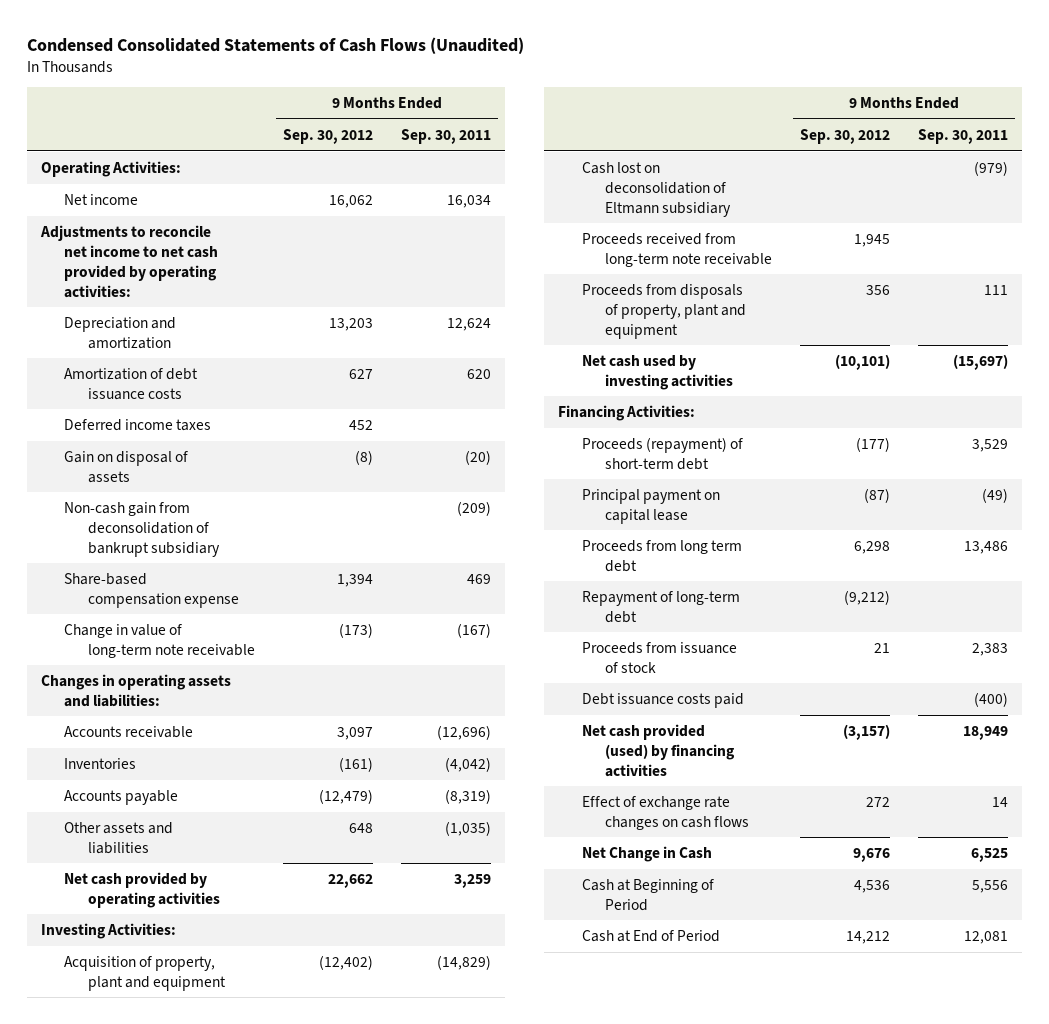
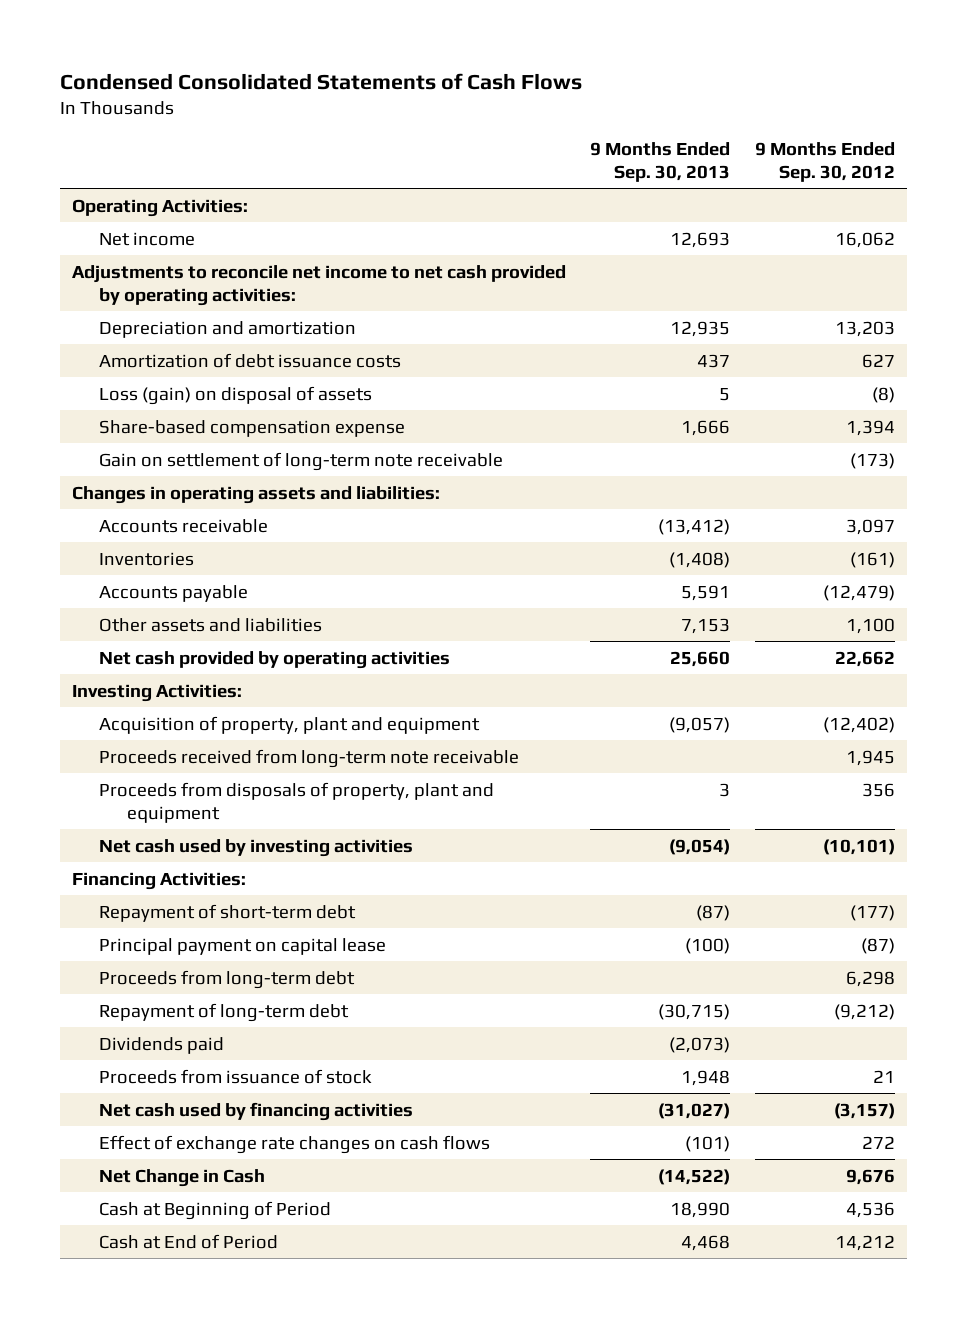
[26,36,524,54] Condensed Consolidated Statements of Cash Flows (Unaudited) -> [59,72,582,90] Condensed Consolidated Statements of Cash Flows
[400,128,491,144] Sep. 30, 2011 -> none
none -> [590,141,731,182] 9 Months Ended Sep. 30, 2013
[64,418,212,431] Deferred income taxes -> none
[64,501,221,557] Non-cash gain from deconsolidation of bankrupt subsidiary -> none
[64,450,189,483] Gain on disposal of assets -> [99,385,373,405] Loss (gain) on disposal of assets
[64,623,256,658] Change in value of long-term note receivable -> [99,451,504,471] Gain on settlement of long-term note receivable
[348,822,373,833] 648 -> [845,617,895,634] 1,100
[581,161,732,217] Cash lost on deconsolidation of Eltmann subsidiary -> none
[581,436,743,470] Proceeds (repayment) of short-term debt -> [99,903,357,922] Repayment of short-term debt
[581,539,742,572] Proceeds from long term debt -> [99,969,356,989] Proceeds from long-term debt
none -> [99,1036,225,1054] Dividends paid
[581,692,744,708] Debt issuance costs paid -> none
[581,723,736,777] Net cash provided (used) by financing activities -> [99,1101,414,1121] Net cash used by financing activities

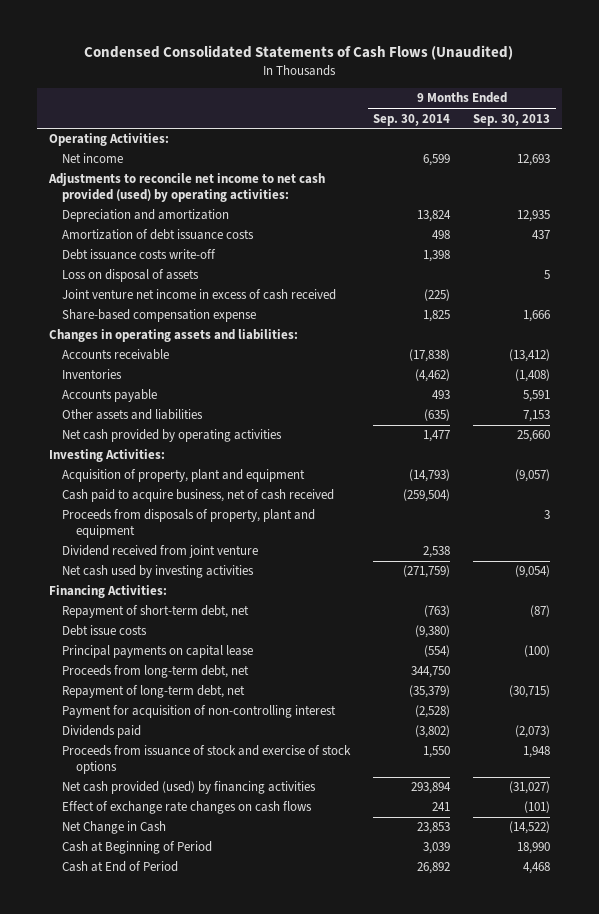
[59,72,582,90] Condensed Consolidated Statements of Cash Flows -> [84,45,514,61] Condensed Consolidated Statements of Cash Flows (Unaudited)
[754,141,895,182] 9 Months Ended Sep. 30, 2012 -> none
none -> [373,113,451,126] Sep. 30, 2014
[72,264,567,306] Adjustments to reconcile net income to net cash provided by operating activities: -> [47,173,325,202] Adjustments to reconcile net income to net cash provided (used) by operating activities:
none -> [62,249,217,261] Debt issuance costs write-off
[99,385,373,405] Loss (gain) on disposal of assets -> [62,269,200,283] Loss on disposal of assets
none -> [62,289,337,301] Joint venture net income in excess of cash received
[99,451,504,471] Gain on settlement of long-term note receivable -> none
[99,748,520,768] Proceeds received from long-term note receivable -> none
none -> [62,489,335,503] Cash paid to acquire business, net of cash received
none -> [62,545,259,559] Dividend received from joint venture
[99,903,357,922] Repayment of short-term debt -> [62,605,250,619] Repayment of short-term debt, net
none -> [62,625,148,637] Debt issue costs
[99,937,387,955] Principal payment on capital lease -> [62,645,254,659] Principal payments on capital lease
[99,969,356,989] Proceeds from long-term debt -> [62,665,250,679] Proceeds from long-term debt, net
[99,1002,350,1022] Repayment of long-term debt -> [62,685,246,699] Repayment of long-term debt, net
none -> [62,705,337,719] Payment for acquisition of non-controlling interest
[99,1068,373,1084] Proceeds from issuance of stock -> [62,745,352,774] Proceeds from issuance of stock and exercise of stock options
[99,1101,414,1121] Net cash used by financing activities -> [62,781,317,795] Net cash provided (used) by financing activities

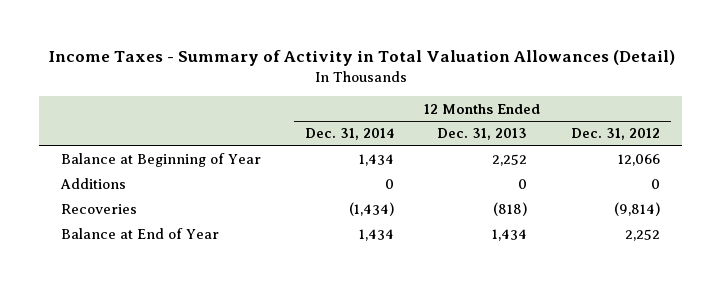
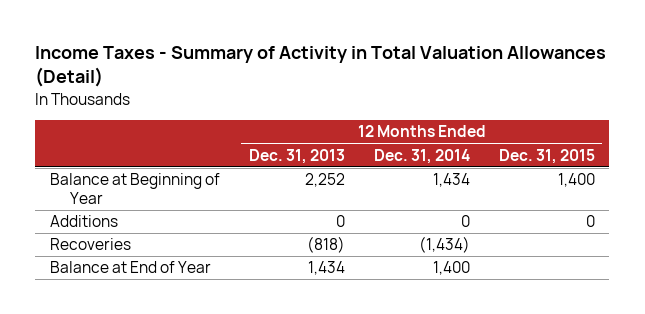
[570,128,660,141] Dec. 31, 2012 -> none
none -> [498,148,595,164] Dec. 31, 2015
[358,229,394,242] 1,434 -> [432,261,470,276] 1,400

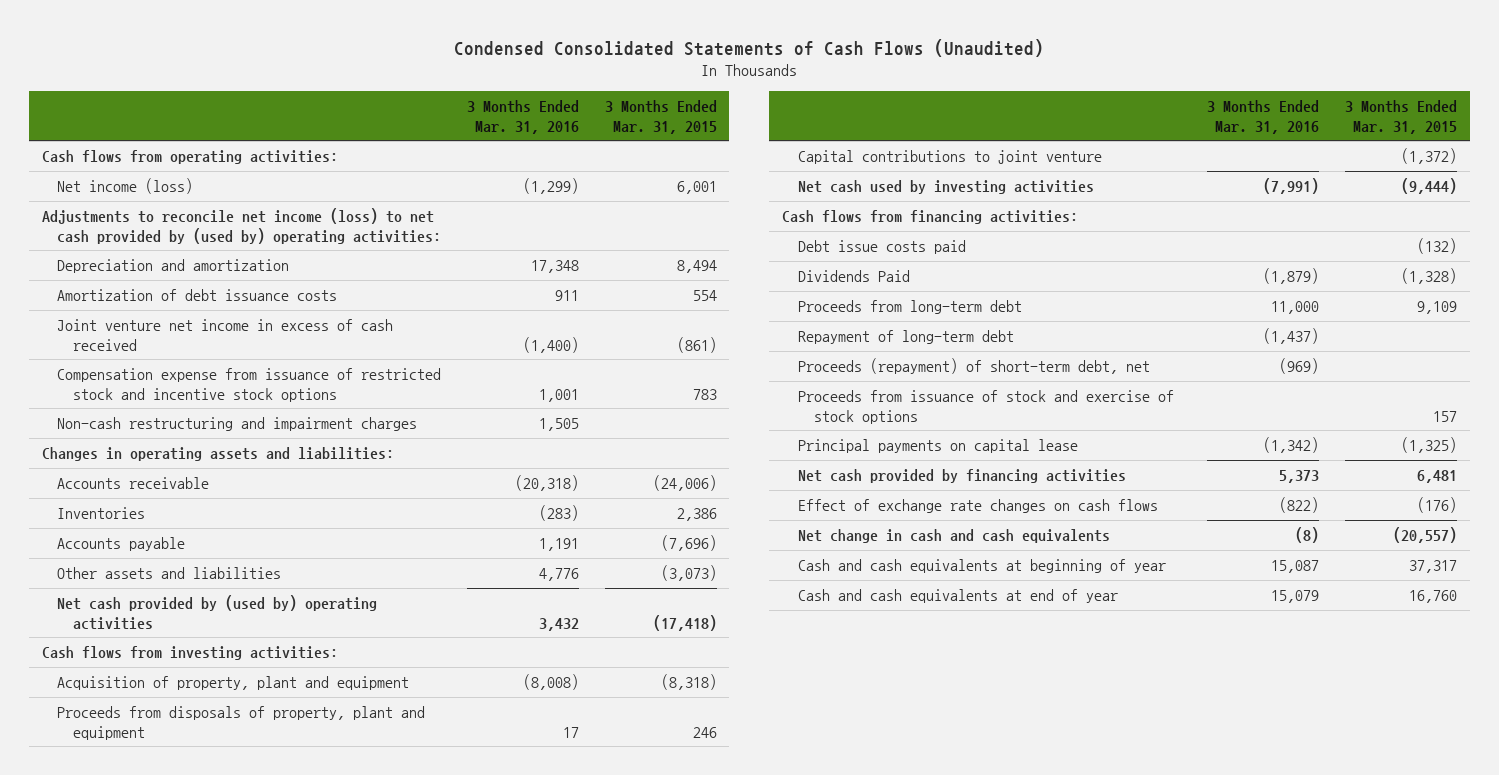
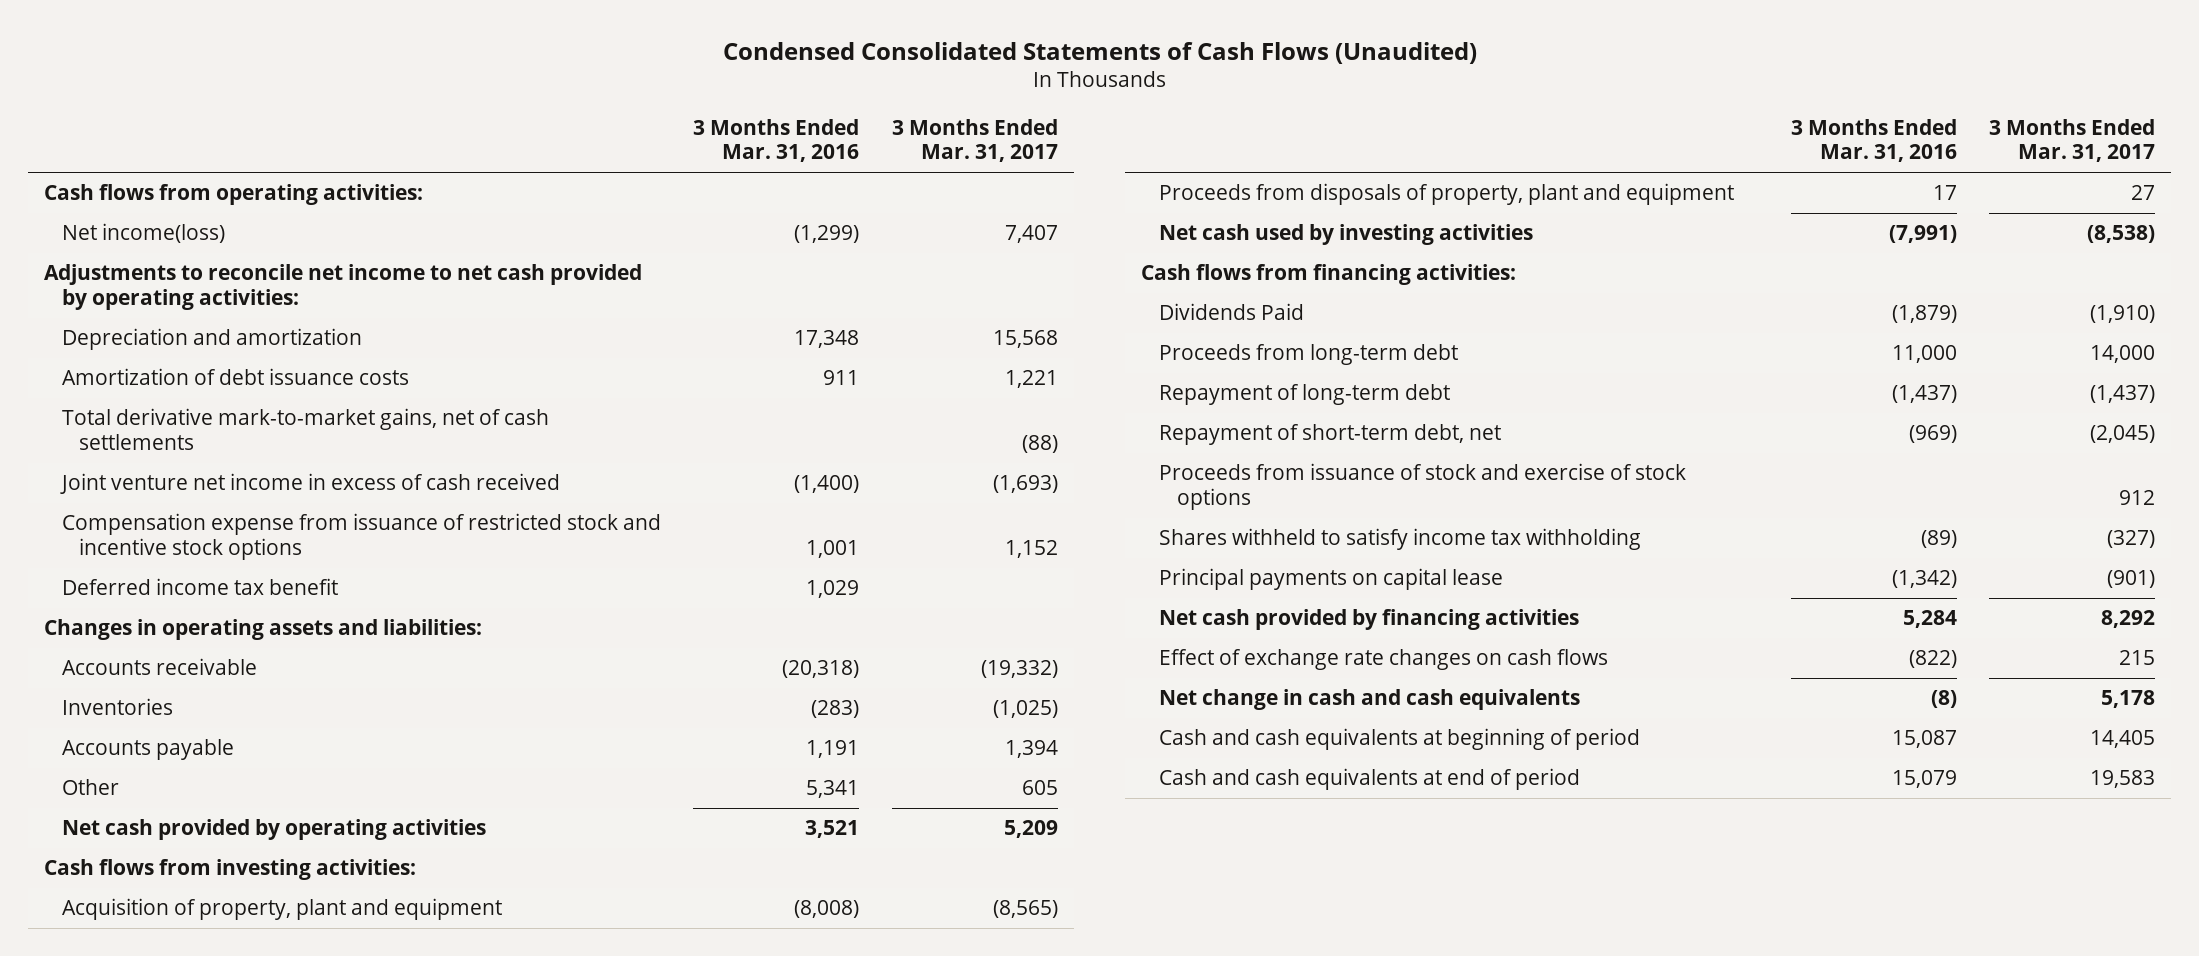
[604,99,717,134] 3 Months Ended Mar. 31, 2015 -> none
none -> [891,118,1058,163] 3 Months Ended Mar. 31, 2017
[57,177,194,194] Net income (loss) -> [61,223,225,244] Net income(loss)
[41,207,442,244] Adjustments to reconcile net income (loss) to net cash provided by (used by) operating activities: -> [44,264,643,310] Adjustments to reconcile net income to net cash provided by operating activities:
none -> [61,408,549,450] Total derivative mark-to-market gains, net of cash settlements
[57,416,418,431] Non-cash restructuring and impairment charges -> none
none -> [61,578,338,596] Deferred income tax benefit
[57,566,282,579] Other assets and liabilities -> none
none -> [61,779,119,796] Other
[57,594,378,630] Net cash provided by (used by) operating activities -> [61,819,486,841] Net cash provided by operating activities
[539,617,580,631] 3,432 -> [805,820,860,839] 3,521
[797,149,1102,164] Capital contributions to joint venture -> none
[797,239,966,254] Debt issue costs paid -> none
[797,357,1150,374] Proceeds (repayment) of short-term debt, net -> [1159,424,1502,446] Repayment of short-term debt, net
none -> [1159,528,1642,551] Shares withheld to satisfy income tax withholding
[1279,469,1320,483] 5,373 -> [1902,610,1957,629] 5,284
[797,558,1166,573] Cash and cash equivalents at beginning of year -> [1159,728,1641,751] Cash and cash equivalents at beginning of period
[797,588,1118,603] Cash and cash equivalents at end of year -> [1159,768,1581,791] Cash and cash equivalents at end of period

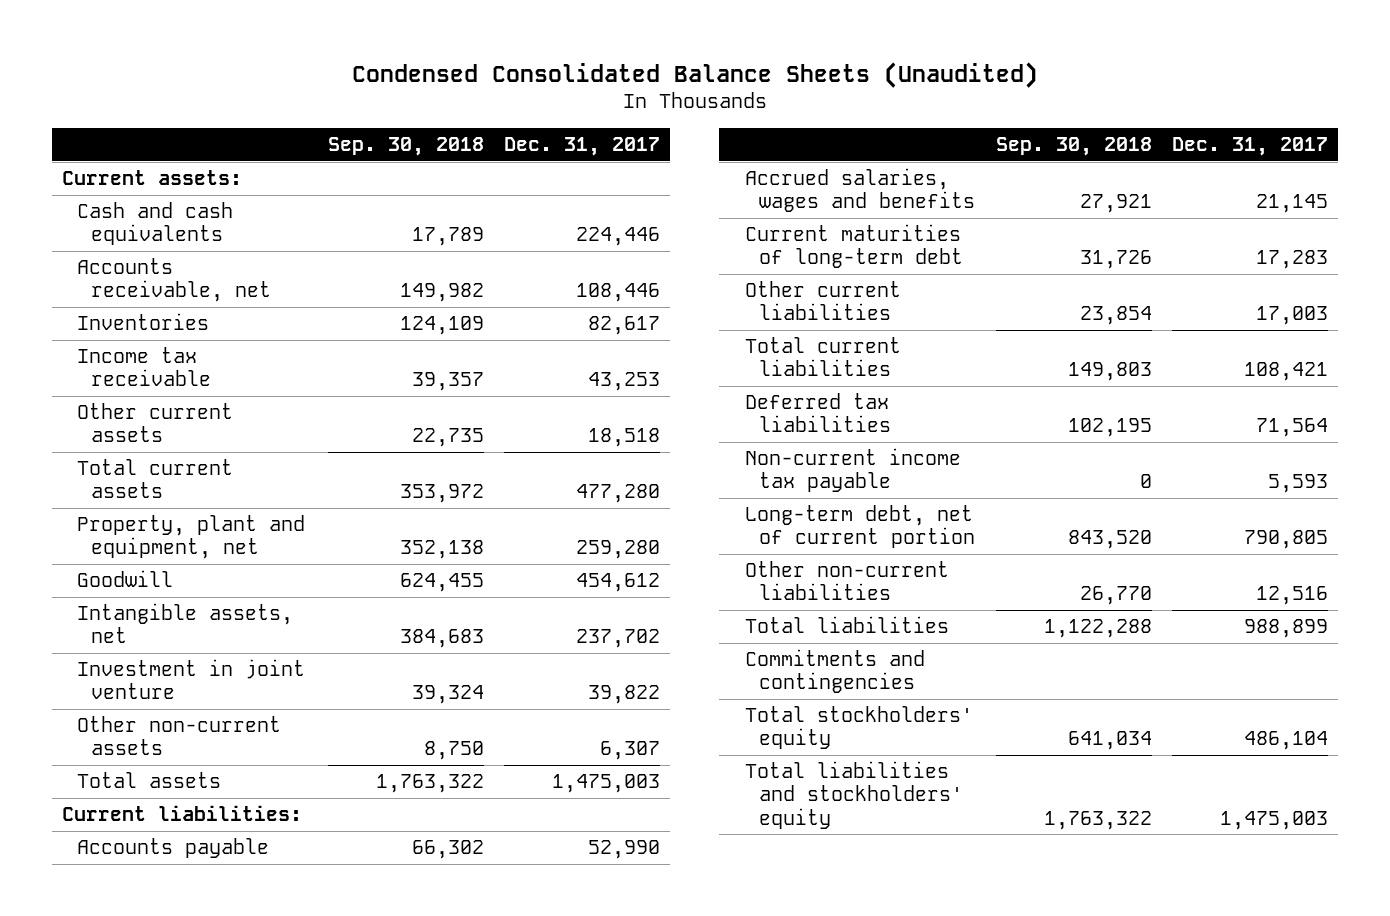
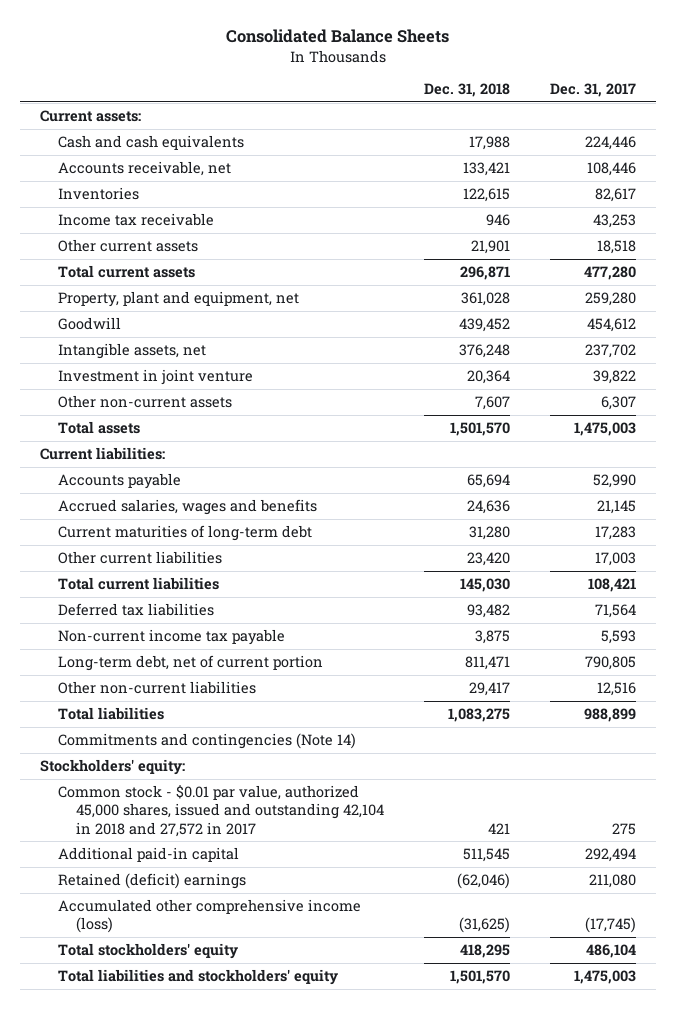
[351,61,1038,88] Condensed Consolidated Balance Sheets (Unaudited) -> [226,29,450,44] Consolidated Balance Sheets
[327,137,484,157] Sep. 30, 2018 -> none
none -> [424,83,511,98] Dec. 31, 2018
[744,649,925,694] Commitments and contingencies -> [57,733,356,750] Commitments and contingencies (Note 14)
none -> [39,759,185,776] Stockholders' equity:
none -> [57,785,385,837] Common stock - $0.01 par value, authorized 45,000 shares, issued and outstanding 42,104 in 2018 and 27,572 in 2017
none -> [57,847,239,863] Additional paid-in capital
none -> [57,873,246,890] Retained (deficit) earnings
none -> [57,899,361,934] Accumulated other comprehensive income (loss)

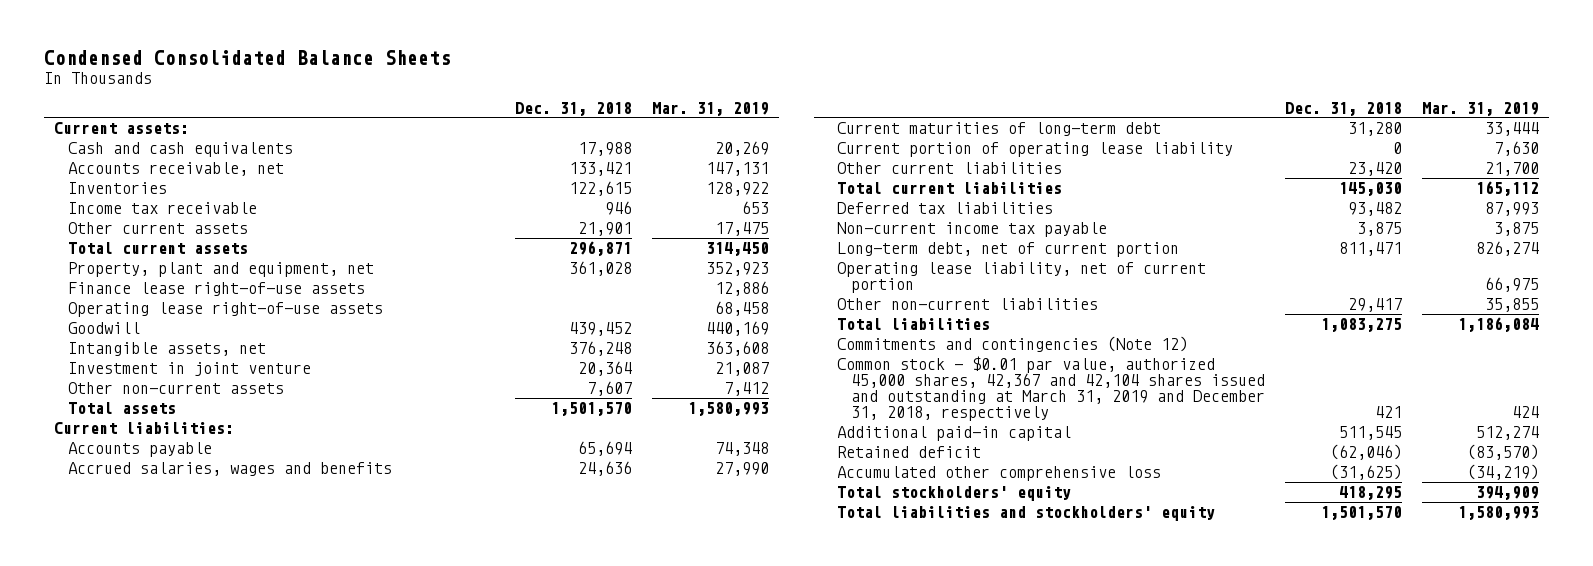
[226,29,450,44] Consolidated Balance Sheets -> [43,50,451,66] Condensed Consolidated Balance Sheets
[550,83,637,98] Dec. 31, 2017 -> none
none -> [652,101,770,116] Mar. 31, 2019
none -> [67,282,365,297] Finance lease right-of-use assets
none -> [67,302,383,318] Operating lease right-of-use assets
none -> [837,142,1234,158] Current portion of operating lease liability
none -> [837,262,1207,294] Operating lease liability, net of current portion
[39,759,185,776] Stockholders' equity: -> none
[57,733,356,750] Commitments and contingencies (Note 14) -> [837,336,1189,353] Commitments and contingencies (Note 12)
[57,785,385,837] Common stock - $0.01 par value, authorized 45,000 shares, issued and outstanding 42,104 in 2018 and 27,572 in 2017 -> [837,356,1265,422] Common stock - $0.01 par value, authorized 45,000 shares, 42,367 and 42,104 shares issued and outstanding at March 31, 2019 and December 31, 2018, respectively
[57,873,246,890] Retained (deficit) earnings -> [837,446,982,459] Retained deficit
[57,899,361,934] Accumulated other comprehensive income (loss) -> [837,466,1162,482] Accumulated other comprehensive loss

